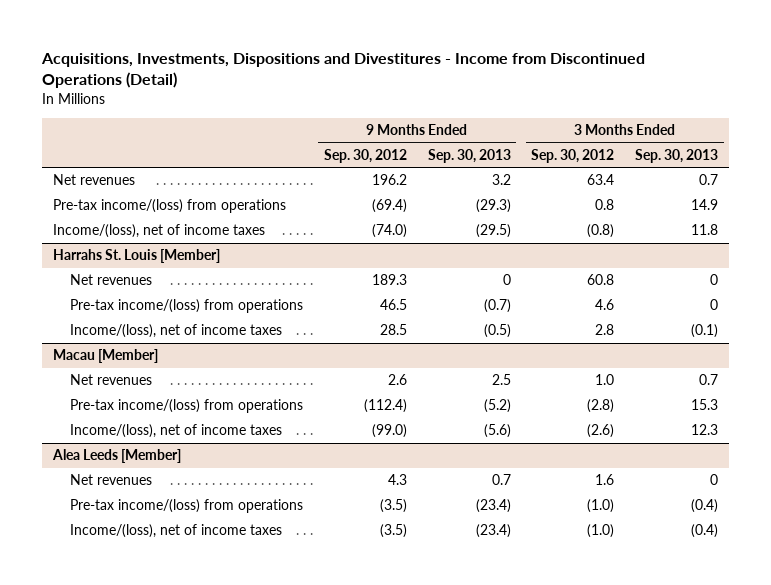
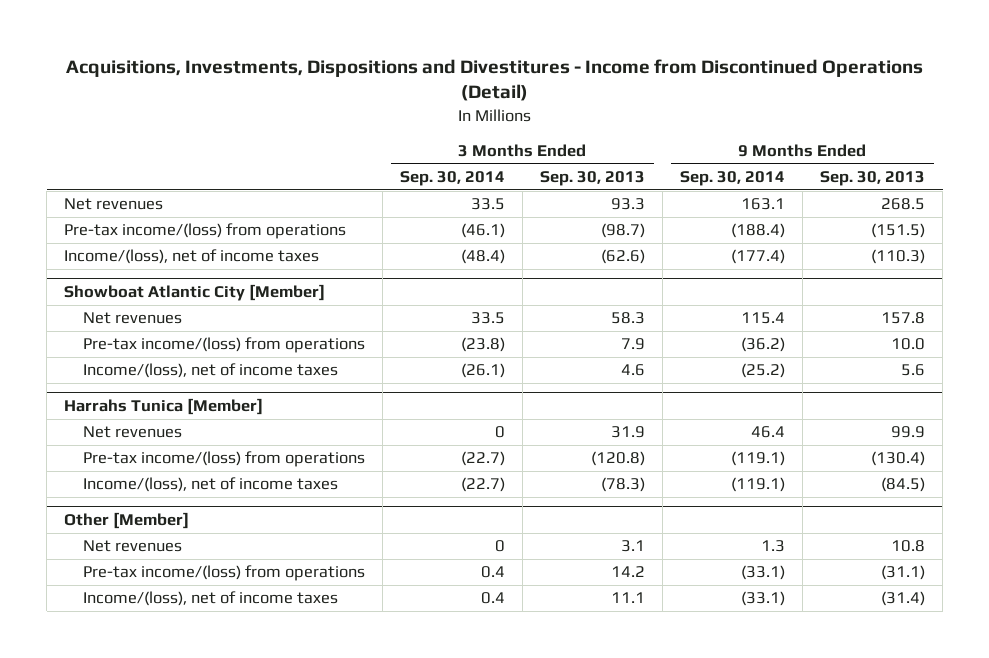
[323,148,407,163] Sep. 30, 2012 -> none
[531,148,615,163] Sep. 30, 2012 -> none
none -> [399,170,505,186] Sep. 30, 2014
none -> [679,170,785,186] Sep. 30, 2014
[52,249,220,264] Harrahs St. Louis [Member] -> none
[52,349,158,364] Macau [Member] -> none
[51,449,181,464] Alea Leeds [Member] -> none
[491,174,511,186] 3.2 -> [880,198,925,211] 268.5
[699,174,719,186] 0.7 -> [610,198,645,211] 93.3
[475,199,511,214] (29.3) -> [870,223,925,239] (151.5)
[691,199,719,211] 14.9 -> [600,223,645,239] (98.7)
[475,224,511,239] (29.5) -> [870,249,925,265] (110.3)
[691,224,719,236] 11.8 -> [600,249,645,265] (62.6)
none -> [64,284,326,302] Showboat Atlantic City [Member]
[502,274,511,286] 0 -> [880,312,925,325] 157.8
[710,274,719,286] 0 -> [610,312,645,325] 58.3
[483,299,511,314] (0.7) -> [890,338,925,351] 10.0
[710,299,719,311] 0 -> [620,338,645,351] 7.9
[483,324,511,339] (0.5) -> [900,364,925,377] 5.6
[691,324,719,339] (0.1) -> [620,364,645,377] 4.6
none -> [64,398,264,416] Harrahs Tunica [Member]
[491,374,511,386] 2.5 -> [890,426,925,439] 99.9
[699,374,719,386] 0.7 -> [610,426,645,439] 31.9
[483,399,511,414] (5.2) -> [870,451,925,467] (130.4)
[691,399,719,411] 15.3 -> [590,451,645,467] (120.8)
[483,424,511,439] (5.6) -> [880,477,925,493] (84.5)
[691,424,719,436] 12.3 -> [600,477,645,493] (78.3)
none -> [64,512,190,530] Other [Member]
[491,474,511,486] 0.7 -> [890,540,925,553] 10.8
[710,474,719,486] 0 -> [620,540,645,553] 3.1
[475,499,511,514] (23.4) -> [880,565,925,581] (31.1)
[691,499,719,514] (0.4) -> [610,566,645,578] 14.2
[475,524,511,539] (23.4) -> [880,591,925,607] (31.4)
[691,524,719,539] (0.4) -> [610,592,645,604] 11.1

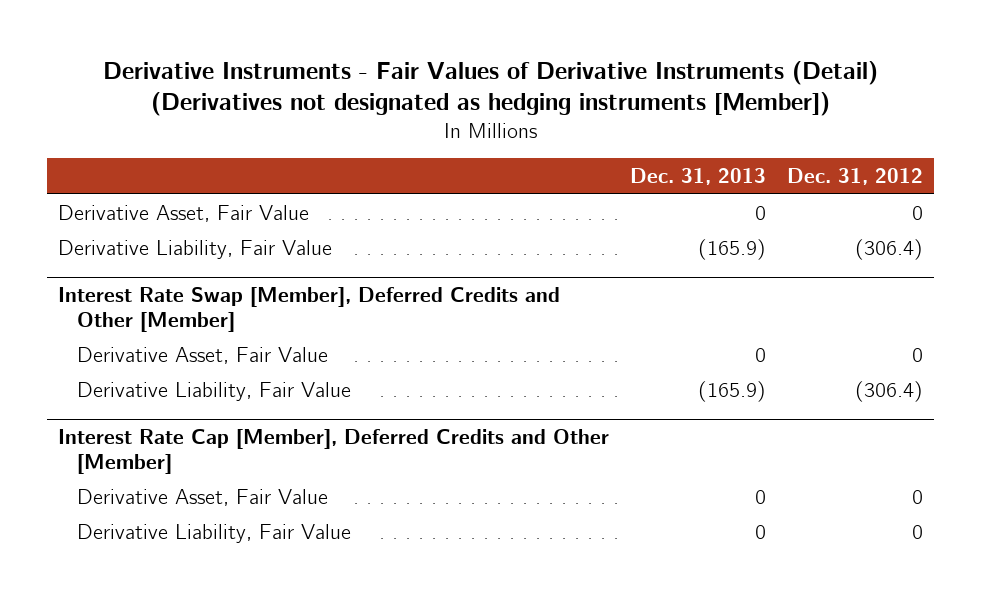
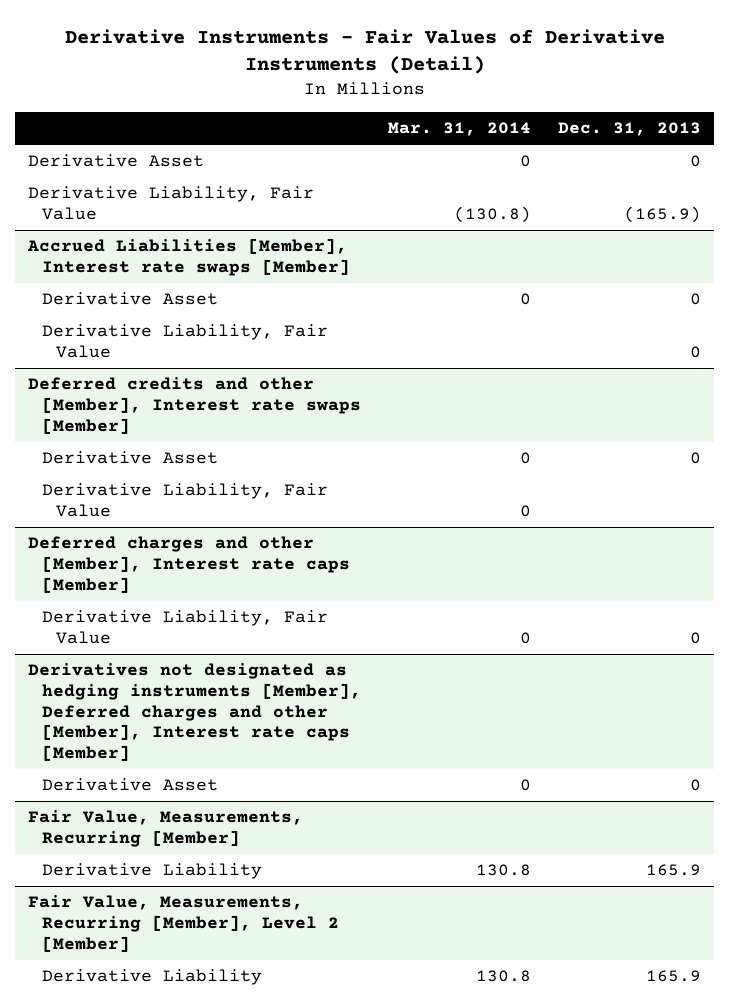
[102,60,878,117] Derivative Instruments - Fair Values of Derivative Instruments (Detail) (Derivatives not designated as hedging instruments [Member]) -> [64,28,665,75] Derivative Instruments - Fair Values of Derivative Instruments (Detail)
[787,167,924,185] Dec. 31, 2012 -> none
none -> [388,122,532,137] Mar. 31, 2014
[57,239,332,259] Derivative Liability, Fair Value -> none
[57,286,560,332] Interest Rate Swap [Member], Deferred Credits and Other [Member] -> none
[77,346,329,364] Derivative Asset, Fair Value -> none
[57,204,309,222] Derivative Asset, Fair Value -> [28,154,205,168] Derivative Asset
[57,428,609,474] Interest Rate Cap [Member], Deferred Credits and Other [Member] -> none
none -> [27,238,351,276] Accrued Liabilities [Member], Interest rate swaps [Member]
[77,488,329,506] Derivative Asset, Fair Value -> [42,292,219,306] Derivative Asset
none -> [28,377,362,434] Deferred credits and other [Member], Interest rate swaps [Member]
none -> [42,451,219,465] Derivative Asset
none -> [42,483,329,517] Derivative Liability, Fair Value
none -> [28,536,351,593] Deferred charges and other [Member], Interest rate caps [Member]
none -> [42,610,329,644] Derivative Liability, Fair Value
none -> [28,663,362,762] Derivatives not designated as hedging instruments [Member], Deferred charges and other [Member], Interest rate caps [Member]
none -> [42,778,219,792] Derivative Asset
none -> [28,810,304,847] Fair Value, Measurements, Recurring [Member]
none -> [42,863,263,880] Derivative Liability
none -> [28,895,340,952] Fair Value, Measurements, Recurring [Member], Level 2 [Member]
none -> [42,969,263,986] Derivative Liability

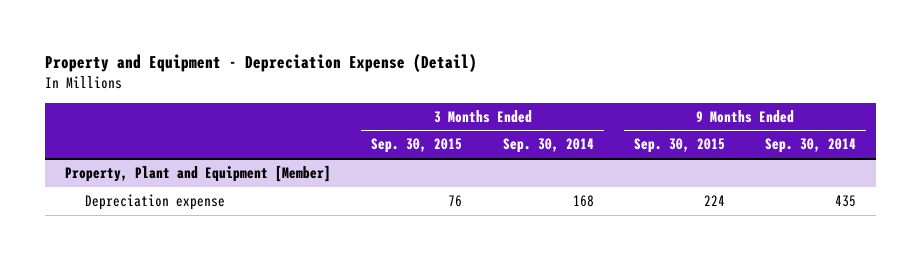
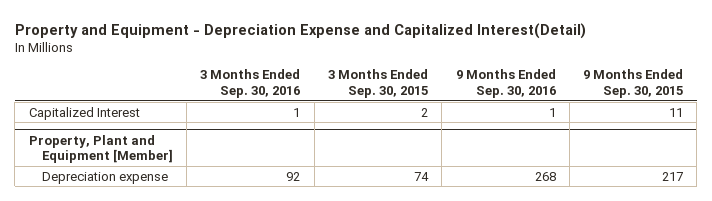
[45,54,478,73] Property and Equipment - Depreciation Expense (Detail) -> [14,22,586,39] Property and Equipment - Depreciation Expense and Capitalized Interest(Detail)
[502,138,594,154] Sep. 30, 2014 -> none
[765,138,857,154] Sep. 30, 2014 -> none
none -> [200,69,301,99] 3 Months Ended Sep. 30, 2016
none -> [455,69,556,99] 9 Months Ended Sep. 30, 2016
none -> [28,106,140,120] Capitalized Interest
[448,194,463,207] 76 -> [413,171,429,181] 74
[703,194,725,206] 224 -> [662,171,684,181] 217

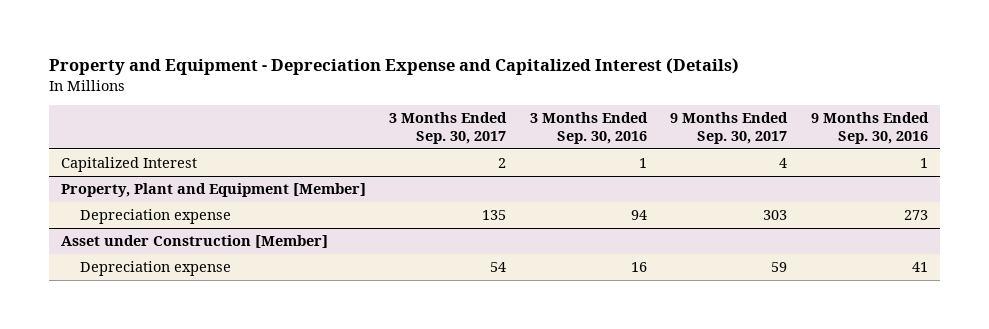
[14,22,586,39] Property and Equipment - Depreciation Expense and Capitalized Interest(Detail) -> [48,58,739,76] Property and Equipment - Depreciation Expense and Capitalized Interest (Details)
[327,69,428,99] 3 Months Ended Sep. 30, 2015 -> none
[583,69,684,99] 9 Months Ended Sep. 30, 2015 -> none
none -> [389,112,508,144] 3 Months Ended Sep. 30, 2017
none -> [670,112,789,144] 9 Months Ended Sep. 30, 2017
[286,171,301,181] 92 -> [630,210,647,221] 94
[534,171,556,181] 268 -> [903,210,928,221] 273
none -> [60,235,328,249] Asset under Construction [Member]
none -> [79,261,231,277] Depreciation expense

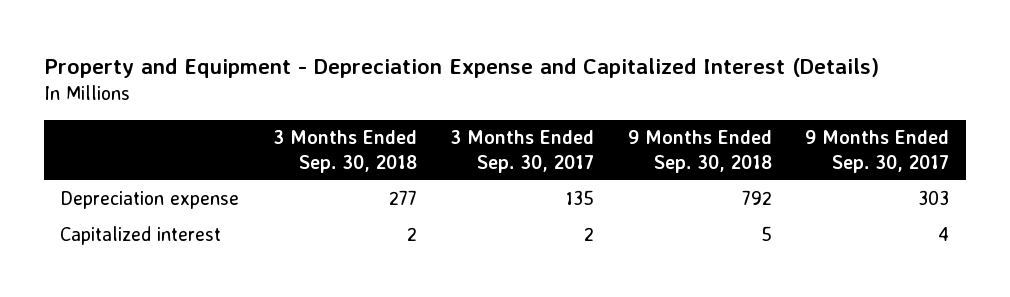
[529,112,648,144] 3 Months Ended Sep. 30, 2016 -> none
[810,112,929,144] 9 Months Ended Sep. 30, 2016 -> none
none -> [272,130,417,173] 3 Months Ended Sep. 30, 2018
none -> [627,130,772,173] 9 Months Ended Sep. 30, 2018
[60,157,197,173] Capitalized Interest -> none
[60,183,366,198] Property, Plant and Equipment [Member] -> none
[60,235,328,249] Asset under Construction [Member] -> none
[79,261,231,277] Depreciation expense -> none
none -> [60,226,222,246] Capitalized interest

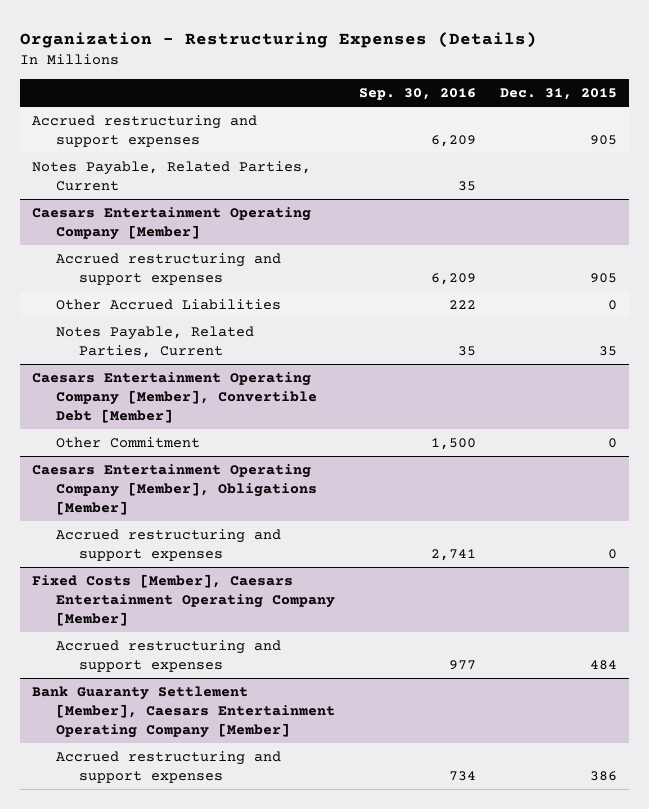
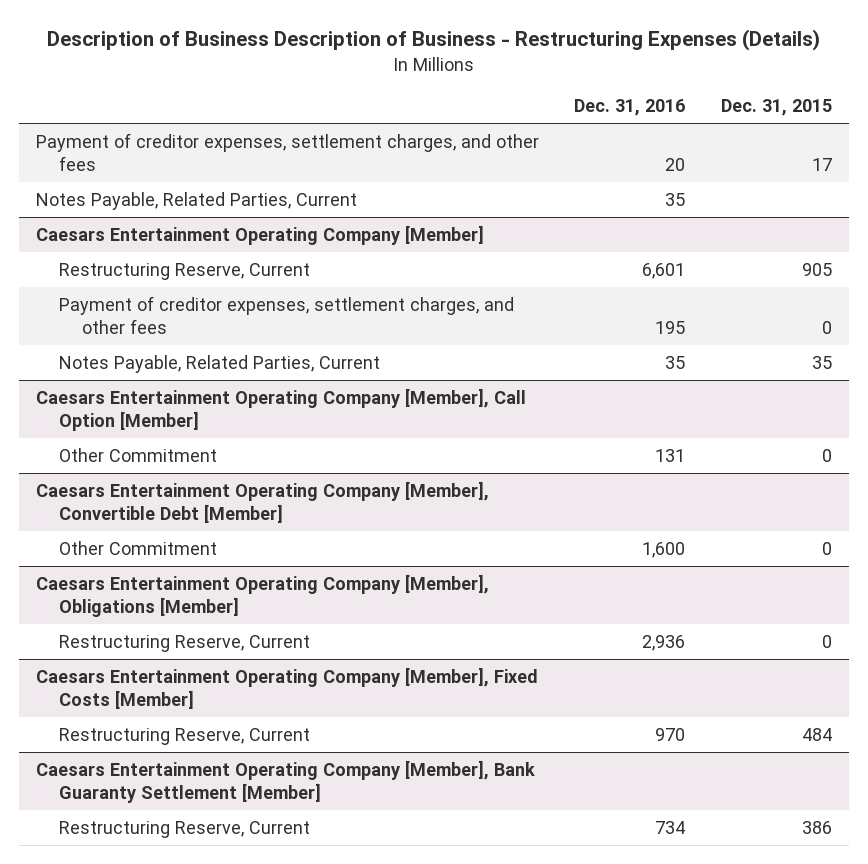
[20,31,538,48] Organization - Restructuring Expenses (Details) -> [46,29,820,52] Description of Business Description of Business - Restructuring Expenses (Details)
[358,88,476,101] Sep. 30, 2016 -> none
none -> [574,99,686,117] Dec. 31, 2016
[32,114,258,147] Accrued restructuring and support expenses -> none
none -> [36,132,540,171] Payment of creditor expenses, settlement charges, and other fees
[55,252,281,285] Accrued restructuring and support expenses -> [59,262,311,280] Restructuring Reserve, Current
[55,298,281,310] Other Accrued Liabilities -> [59,295,515,334] Payment of creditor expenses, settlement charges, and other fees
none -> [36,387,527,431] Caesars Entertainment Operating Company [Member], Call Option [Member]
none -> [59,447,218,462] Other Commitment
[55,528,281,561] Accrued restructuring and support expenses -> [59,634,311,652] Restructuring Reserve, Current
[32,573,335,626] Fixed Costs [Member], Caesars Entertainment Operating Company [Member] -> [36,666,539,709] Caesars Entertainment Operating Company [Member], Fixed Costs [Member]
[55,639,281,672] Accrued restructuring and support expenses -> [59,727,311,745] Restructuring Reserve, Current
[32,685,335,738] Bank Guaranty Settlement [Member], Caesars Entertainment Operating Company [Member] -> [36,759,536,803] Caesars Entertainment Operating Company [Member], Bank Guaranty Settlement [Member]
[55,750,281,783] Accrued restructuring and support expenses -> [59,820,311,838] Restructuring Reserve, Current

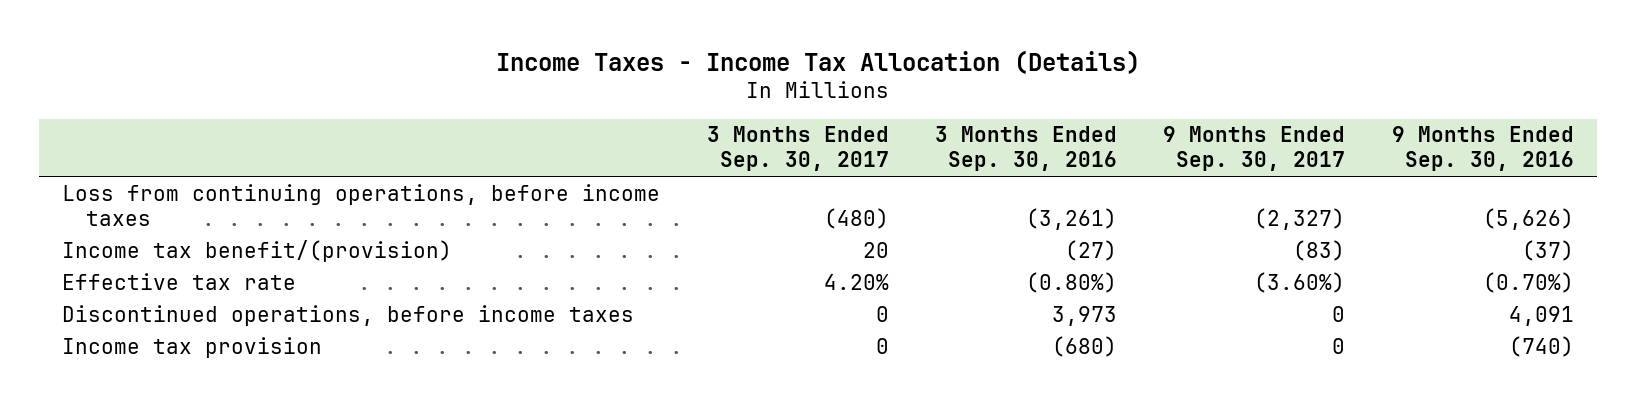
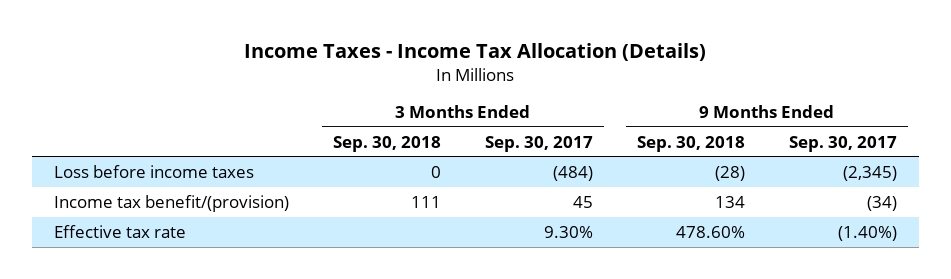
[934,126,1117,172] 3 Months Ended Sep. 30, 2016 -> none
[1391,126,1574,172] 9 Months Ended Sep. 30, 2016 -> none
none -> [332,135,441,152] Sep. 30, 2018
none -> [637,135,746,152] Sep. 30, 2018
[62,304,635,326] Discontinued operations, before income taxes -> none
[62,336,323,358] Income tax provision -> none
[62,183,661,226] Loss from continuing operations, before income taxes -> [53,164,254,178] Loss before income taxes
[823,207,889,229] (480) -> [552,165,593,181] (484)
[1254,207,1346,230] (2,327) -> [843,165,898,181] (2,345)
[862,241,889,258] 20 -> [572,195,593,208] 45
[1293,239,1346,261] (83) -> [867,195,898,211] (34)
[823,273,889,290] 4.20% -> [543,225,593,238] 9.30%
[1254,271,1346,293] (3.60%) -> [838,225,898,241] (1.40%)

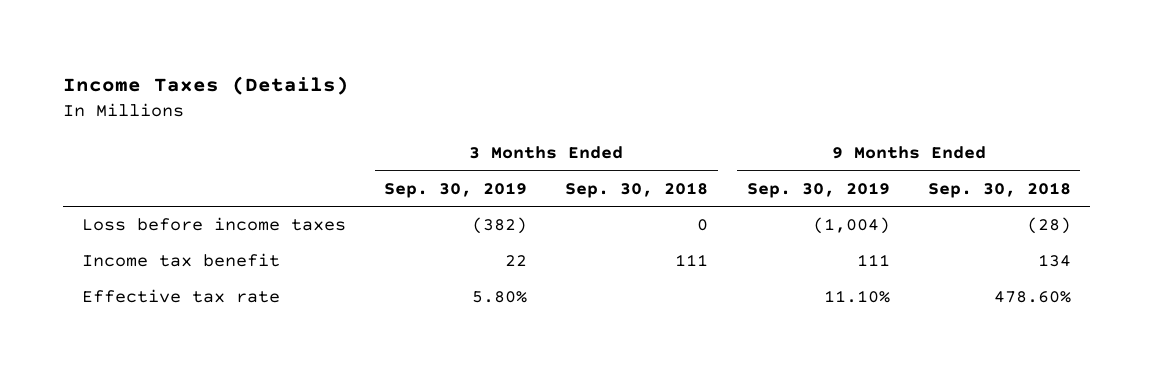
[244,42,707,61] Income Taxes - Income Tax Allocation (Details) -> [62,76,349,96] Income Taxes (Details)
[484,135,593,152] Sep. 30, 2017 -> none
[789,135,898,152] Sep. 30, 2017 -> none
none -> [384,181,528,198] Sep. 30, 2019
none -> [746,181,890,198] Sep. 30, 2019
[53,194,289,212] Income tax benefit/(provision) -> [81,253,280,268] Income tax benefit

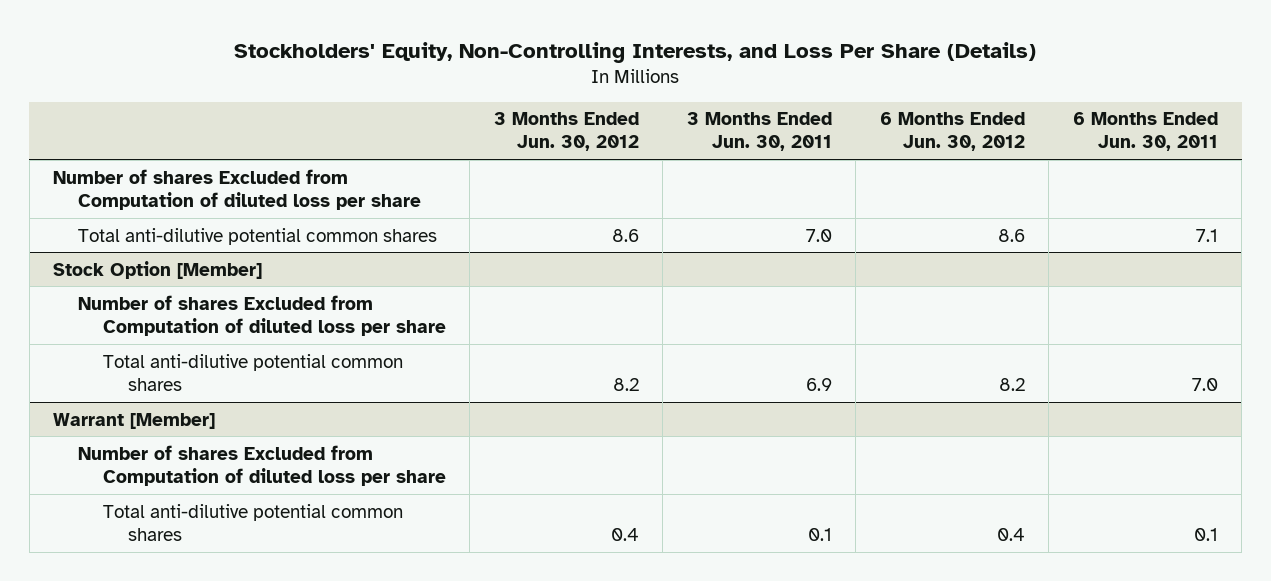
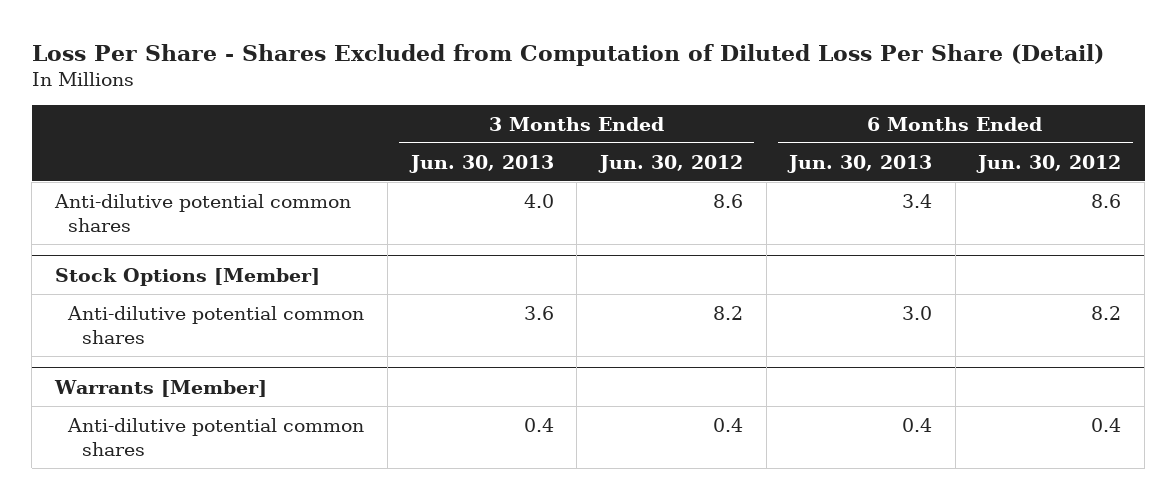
[234,41,1037,63] Stockholders' Equity, Non-Controlling Interests, and Loss Per Share (Details) -> [31,43,1104,66] Loss Per Share - Shares Excluded from Computation of Diluted Loss Per Share (Detail)
[686,112,832,152] 3 Months Ended Jun. 30, 2011 -> none
[1072,112,1218,152] 6 Months Ended Jun. 30, 2011 -> none
none -> [408,154,554,173] Jun. 30, 2013
none -> [787,154,933,173] Jun. 30, 2013
[53,168,421,210] Number of shares Excluded from Computation of diluted loss per share -> none
[77,294,446,336] Number of shares Excluded from Computation of diluted loss per share -> none
[77,444,446,486] Number of shares Excluded from Computation of diluted loss per share -> none
[77,227,437,245] Total anti-dilutive potential common shares -> [53,193,351,232] Anti-dilutive potential common shares
[53,260,263,279] Stock Option [Member] -> [54,267,320,286] Stock Options [Member]
[102,353,403,391] Total anti-dilutive potential common shares -> [67,305,365,344] Anti-dilutive potential common shares
[53,412,216,429] Warrant [Member] -> [53,379,267,397] Warrants [Member]
[102,503,403,541] Total anti-dilutive potential common shares -> [67,417,365,456] Anti-dilutive potential common shares

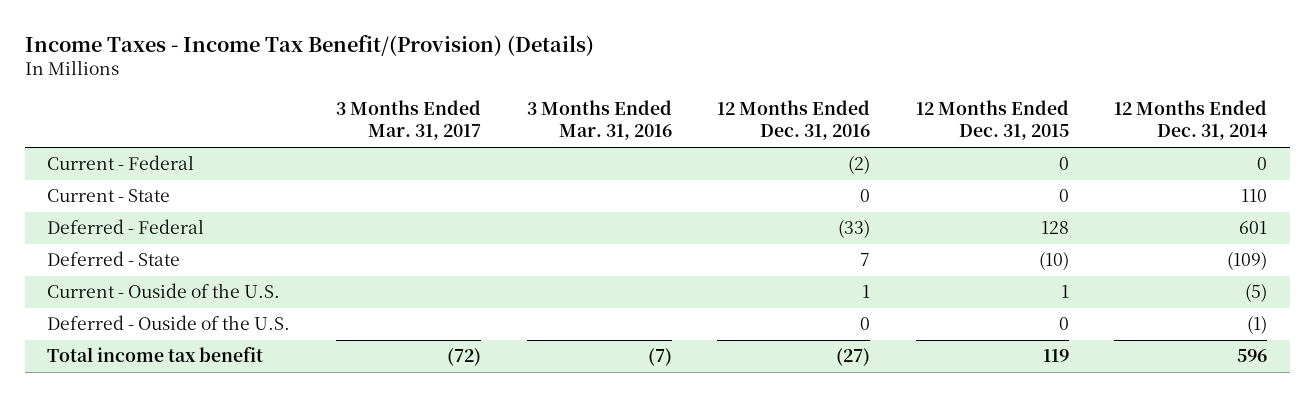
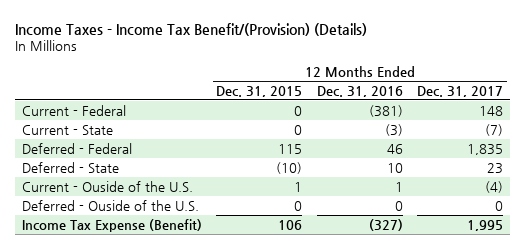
[336,99,482,141] 3 Months Ended Mar. 31, 2017 -> none
[526,99,672,141] 3 Months Ended Mar. 31, 2016 -> none
[1114,99,1268,141] 12 Months Ended Dec. 31, 2014 -> none
none -> [417,85,504,97] Dec. 31, 2017
[848,155,871,175] (2) -> [368,104,403,117] (381)
[860,189,871,203] 0 -> [384,123,403,136] (3)
[838,219,871,239] (33) -> [386,143,403,154] 46
[1040,221,1069,235] 128 -> [278,143,303,154] 115
[860,253,871,267] 7 -> [386,162,403,173] 10
[47,346,264,363] Total income tax benefit -> [21,218,202,232] Income Tax Expense (Benefit)
[836,348,871,367] (27) -> [368,218,403,231] (327)
[1042,349,1069,363] 119 -> [278,219,303,230] 106

